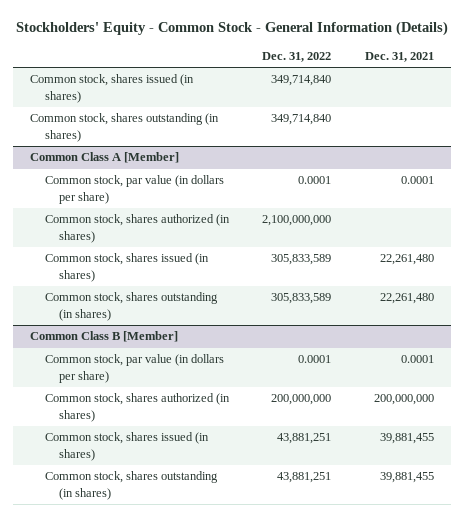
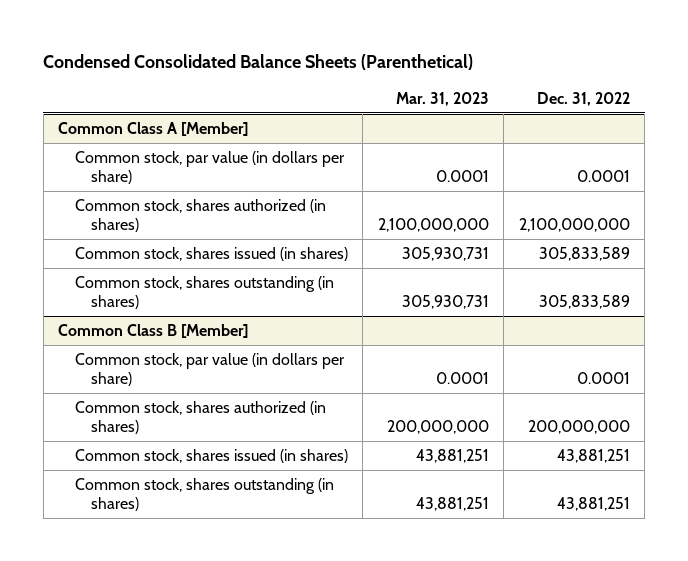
[15,21,448,37] Stockholders' Equity - Common Stock - General Information (Details) -> [43,53,474,70] Condensed Consolidated Balance Sheets (Parenthetical)
[364,52,434,63] Dec. 31, 2021 -> none
none -> [395,91,489,106] Mar. 31, 2023
[29,74,194,103] Common stock, shares issued (in shares) -> none
[29,113,219,142] Common stock, shares outstanding (in shares) -> none

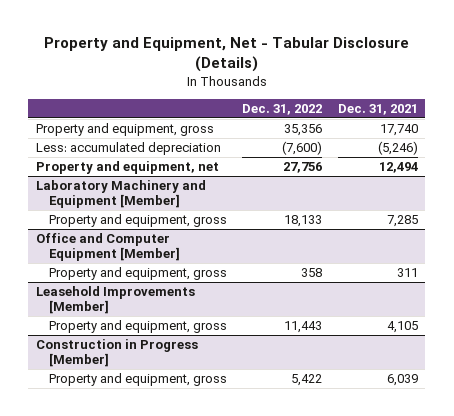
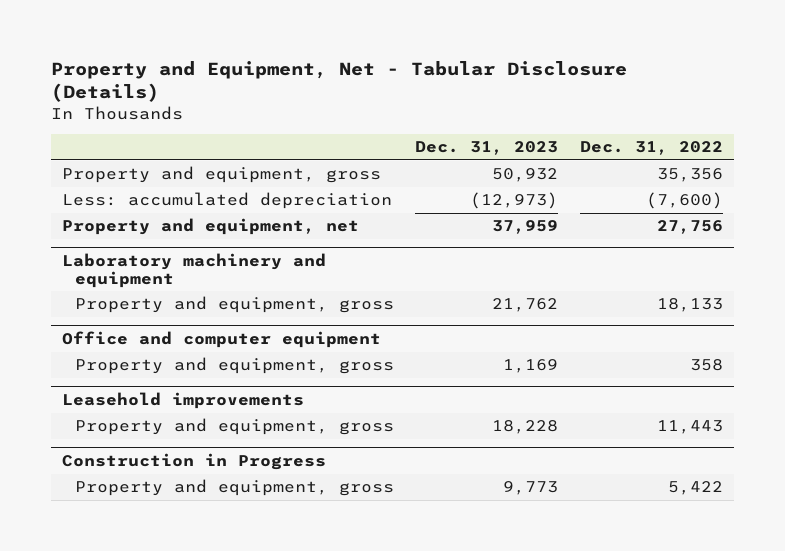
[337,103,418,115] Dec. 31, 2021 -> none
none -> [415,141,559,156] Dec. 31, 2023
[36,180,207,209] Laboratory Machinery and Equipment [Member] -> [61,253,326,288] Laboratory machinery and equipment
[36,233,180,262] Office and Computer Equipment [Member] -> [61,331,381,349] Office and computer equipment
[36,286,196,315] Leasehold Improvements [Member] -> [61,392,304,410] Leasehold improvements
[36,339,199,368] Construction in Progress [Member] -> [61,453,326,471] Construction in Progress

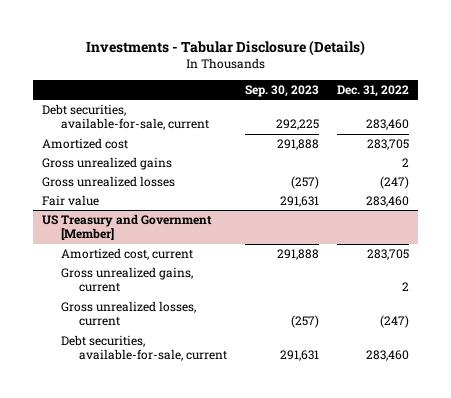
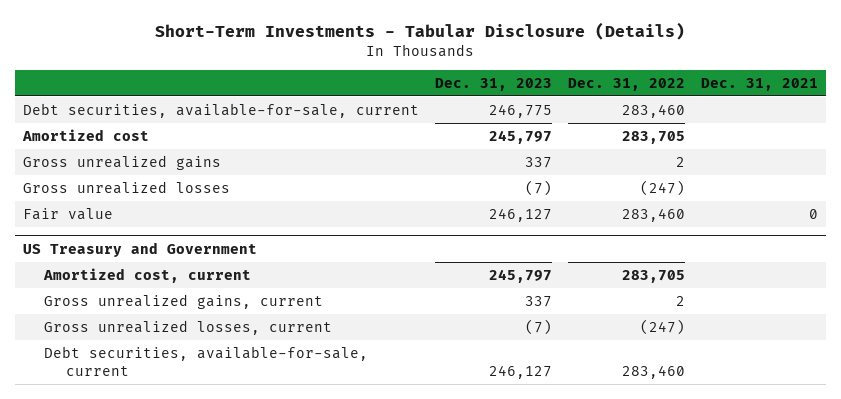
[85,39,365,56] Investments - Tabular Disclosure (Details) -> [155,21,686,40] Short-Term Investments - Tabular Disclosure (Details)
[245,85,320,98] Sep. 30, 2023 -> none
none -> [434,77,552,91] Dec. 31, 2023
none -> [700,77,818,91] Dec. 31, 2021
[41,213,212,241] US Treasury and Government [Member] -> [22,241,257,257] US Treasury and Government

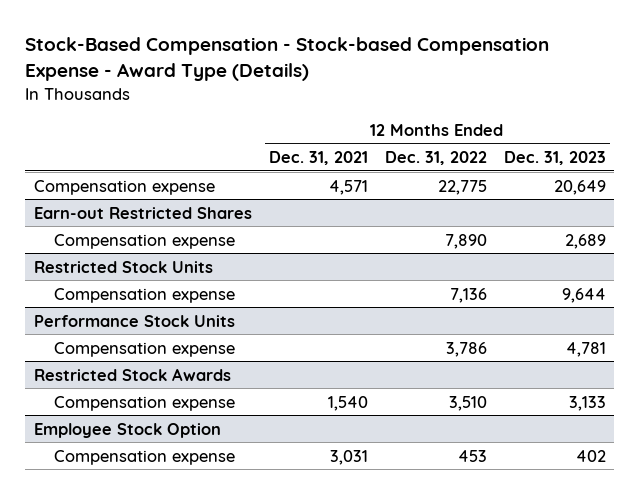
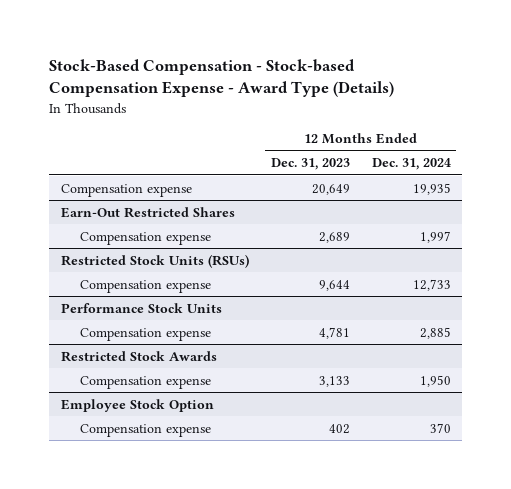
[268,151,368,166] Dec. 31, 2021 -> none
[384,151,487,166] Dec. 31, 2022 -> none
none -> [371,158,451,171] Dec. 31, 2024
[33,206,252,219] Earn-out Restricted Shares -> [60,206,235,218] Earn-Out Restricted Shares
[33,260,213,273] Restricted Stock Units -> [60,253,249,268] Restricted Stock Units (RSUs)

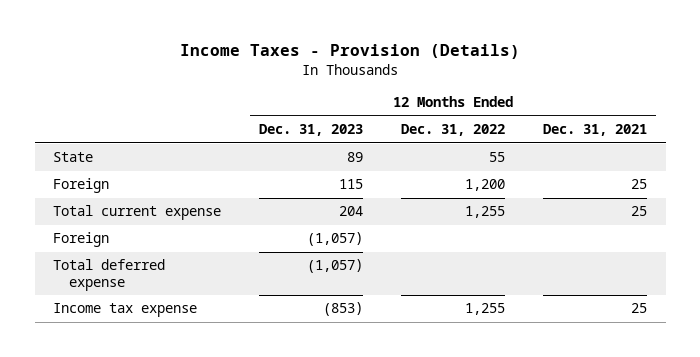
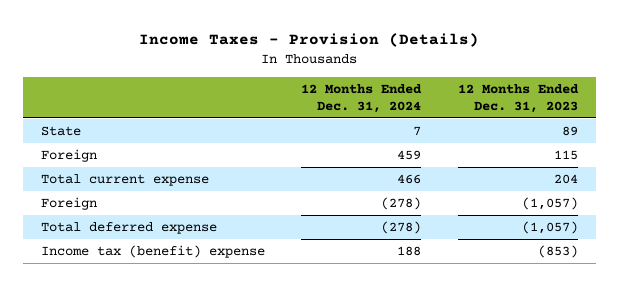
[401,124,506,137] Dec. 31, 2022 -> none
[542,124,647,137] Dec. 31, 2021 -> none
none -> [301,83,423,113] 12 Months Ended Dec. 31, 2024
[53,303,198,318] Income tax expense -> [41,244,266,258] Income tax (benefit) expense

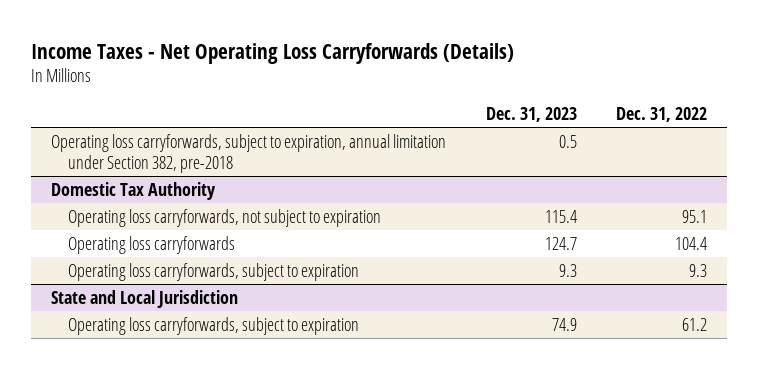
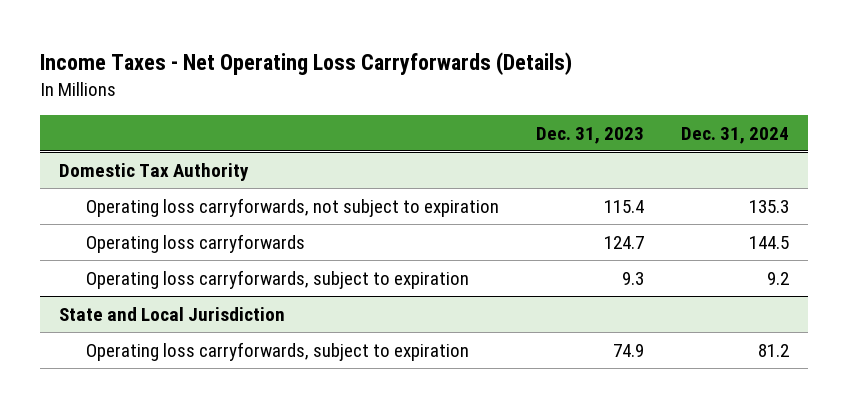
[616,106,708,122] Dec. 31, 2022 -> none
none -> [681,126,790,144] Dec. 31, 2024
[50,133,446,173] Operating loss carryforwards, subject to expiration, annual limitation under Section 382, pre-2018 -> none

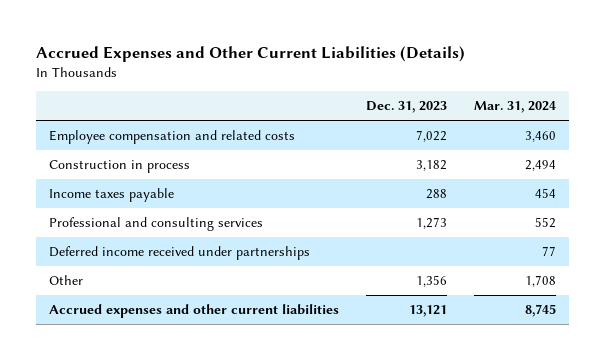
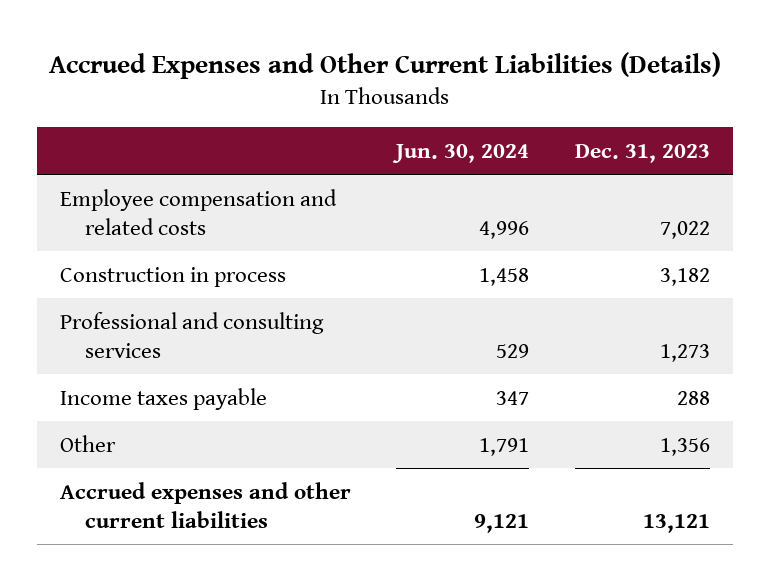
[473,101,556,114] Mar. 31, 2024 -> none
none -> [392,143,530,163] Jun. 30, 2024
[49,246,311,261] Deferred income received under partnerships -> none
[49,188,175,203] Income taxes payable -> [59,387,267,410] Income taxes payable

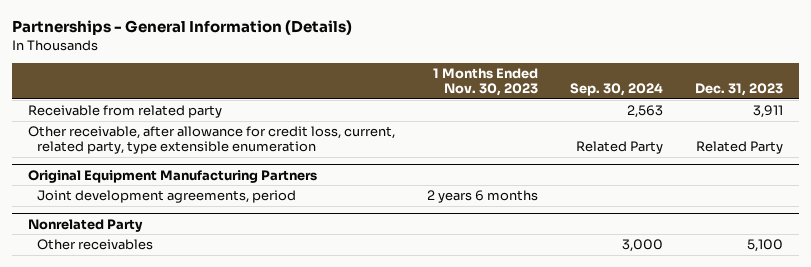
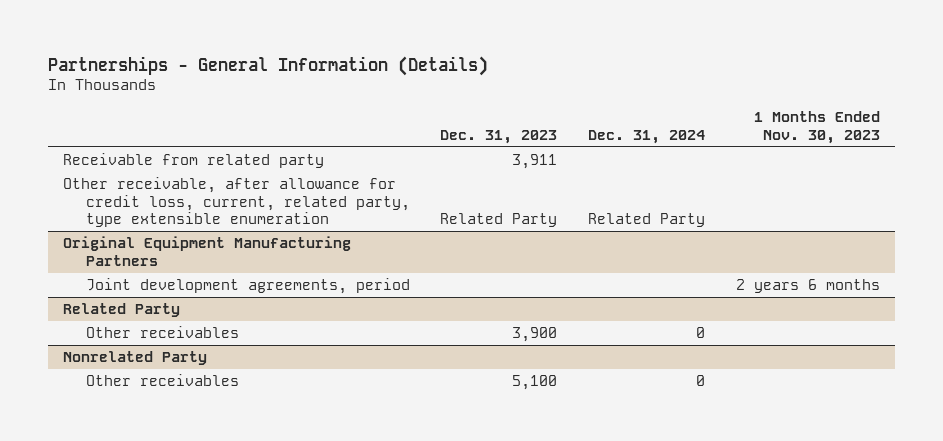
[570,82,664,96] Sep. 30, 2024 -> none
none -> [588,129,706,144] Dec. 31, 2024
none -> [63,303,181,318] Related Party
none -> [85,326,239,339] Other receivables

